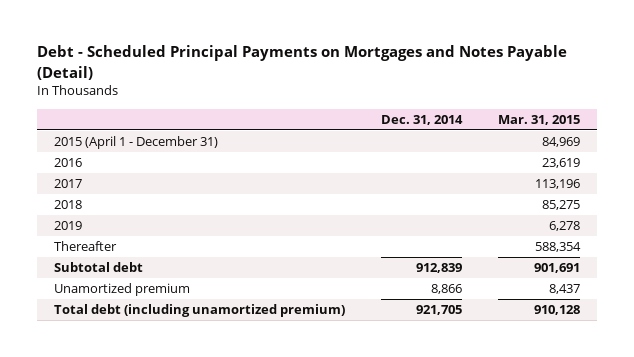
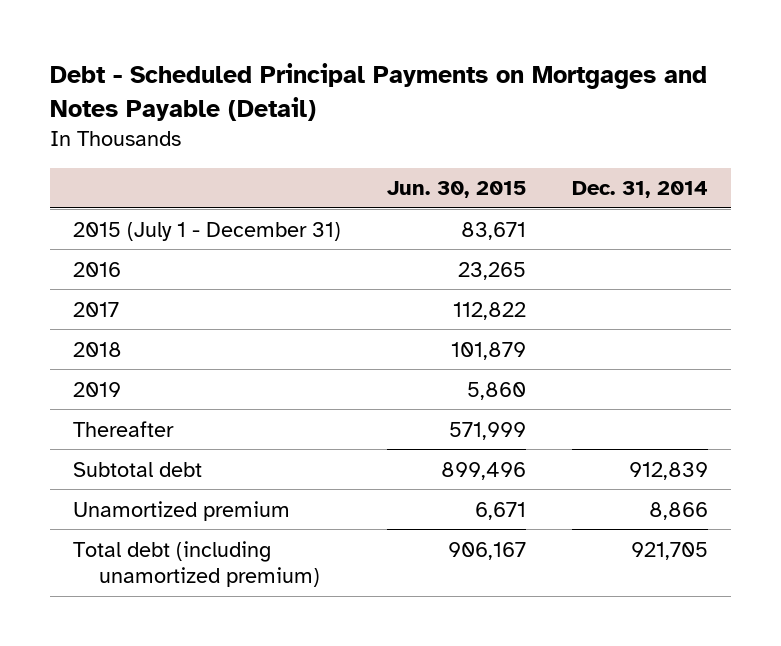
[497,115,580,126] Mar. 31, 2015 -> none
none -> [386,181,526,199] Jun. 30, 2015
[54,136,219,150] 2015 (April 1 - December 31) -> [72,221,341,241] 2015 (July 1 - December 31)

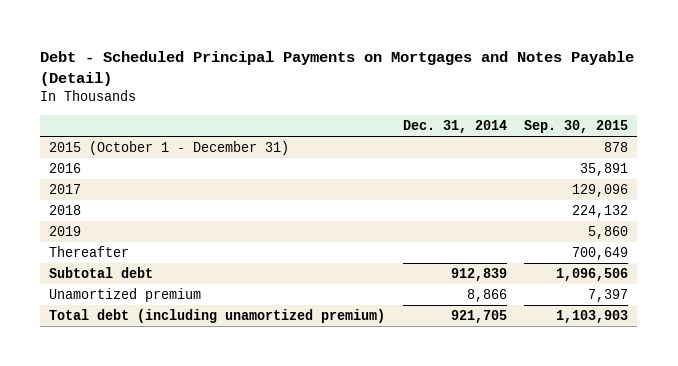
[386,181,526,199] Jun. 30, 2015 -> none
none -> [524,120,629,134] Sep. 30, 2015
[72,221,341,241] 2015 (July 1 - December 31) -> [49,141,290,156] 2015 (October 1 - December 31)

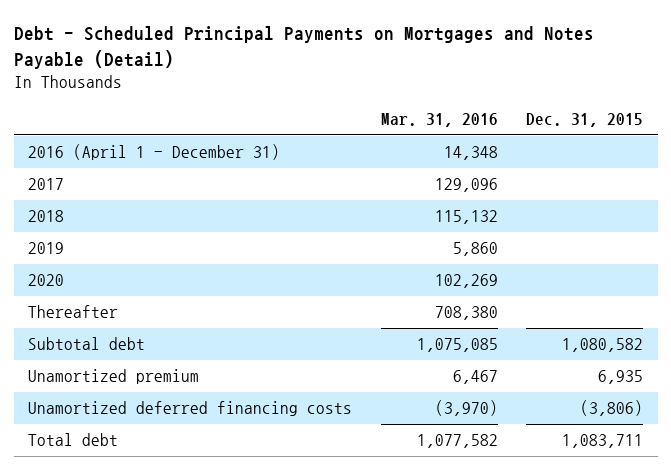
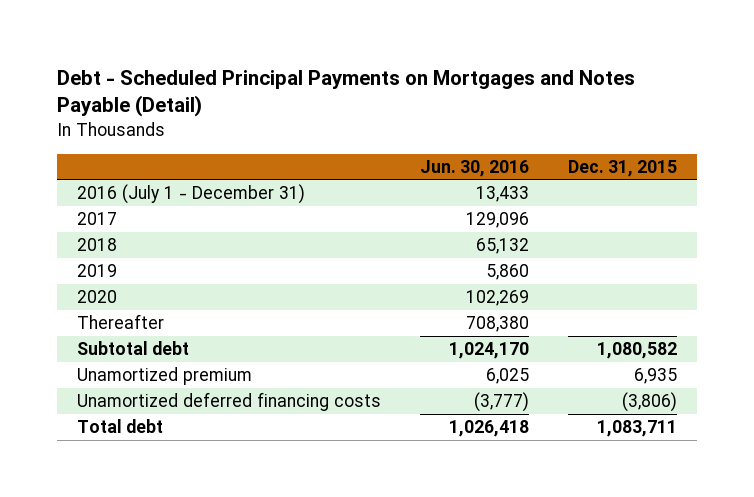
[380,113,498,128] Mar. 31, 2016 -> none
none -> [419,159,529,177] Jun. 30, 2016
[27,144,280,161] 2016 (April 1 - December 31) -> [76,184,305,205] 2016 (July 1 - December 31)

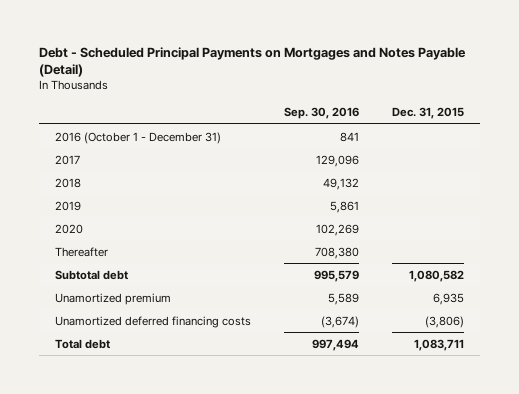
[419,159,529,177] Jun. 30, 2016 -> none
none -> [283,107,359,120] Sep. 30, 2016
[76,184,305,205] 2016 (July 1 - December 31) -> [55,131,222,144] 2016 (October 1 - December 31)

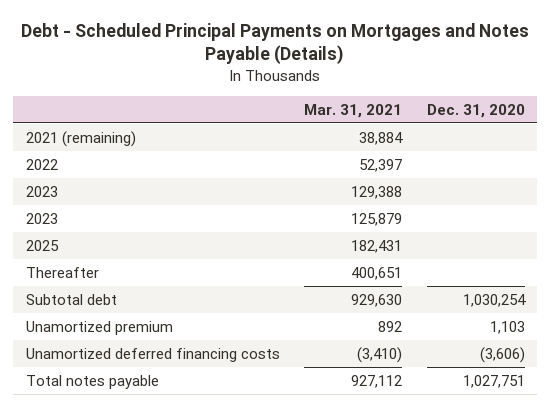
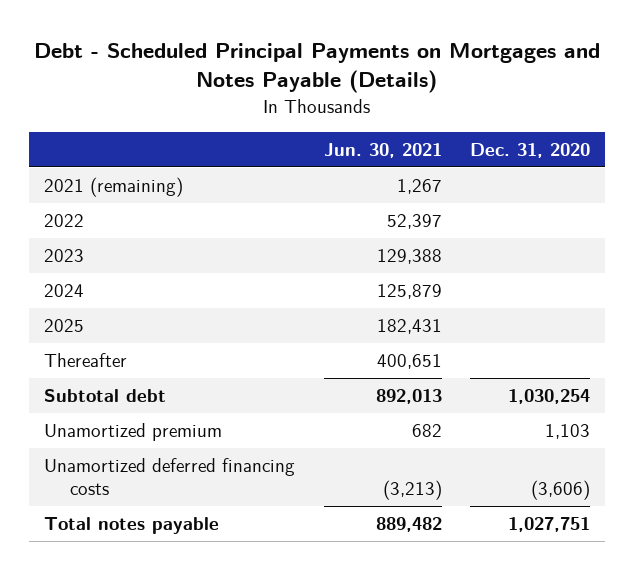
[304,103,403,118] Mar. 31, 2021 -> none
none -> [323,142,442,158] Jun. 30, 2021
[25,212,58,224] 2023 -> [43,284,84,298] 2024

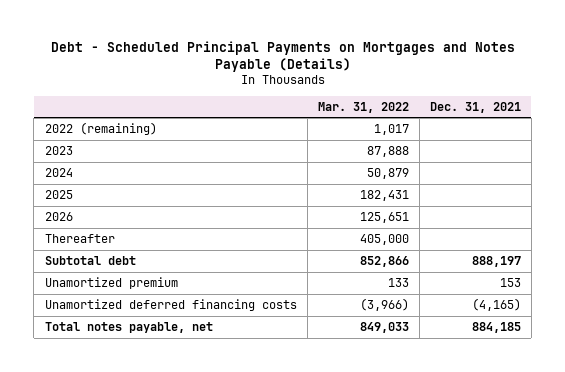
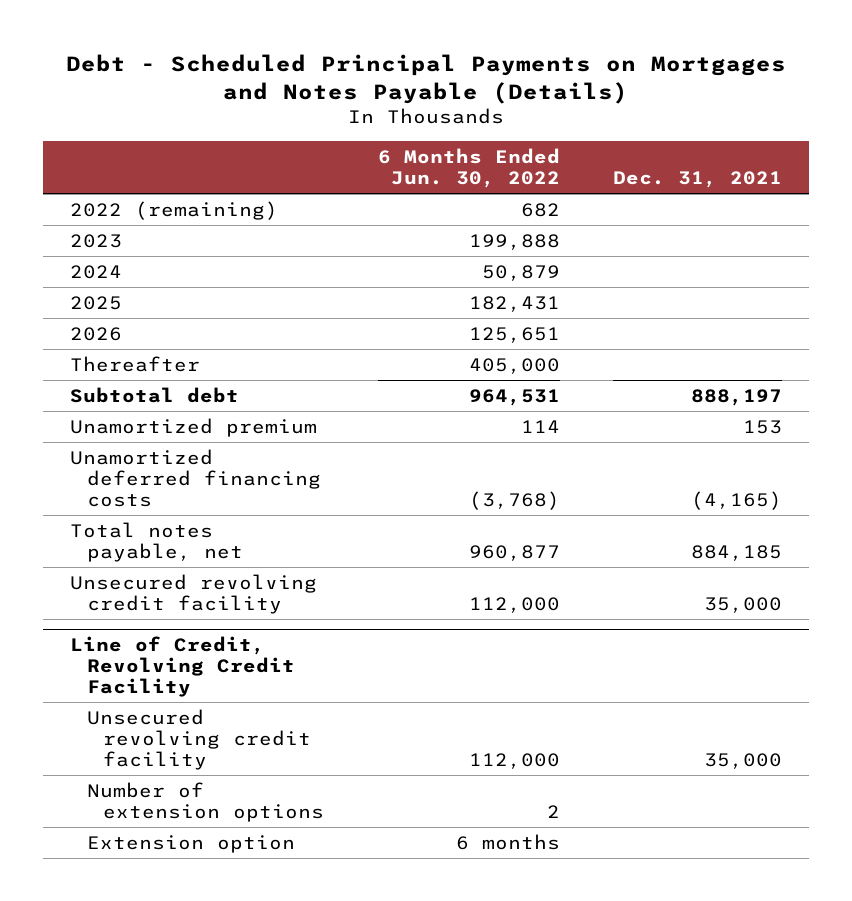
[317,101,409,113] Mar. 31, 2022 -> none
none -> [377,147,560,188] 6 Months Ended Jun. 30, 2022
none -> [70,573,318,614] Unsecured revolving credit facility
none -> [70,636,295,697] Line of Credit, Revolving Credit Facility
none -> [86,708,311,770] Unsecured revolving credit facility
none -> [86,781,324,822] Number of extension options
none -> [86,834,295,853] Extension option

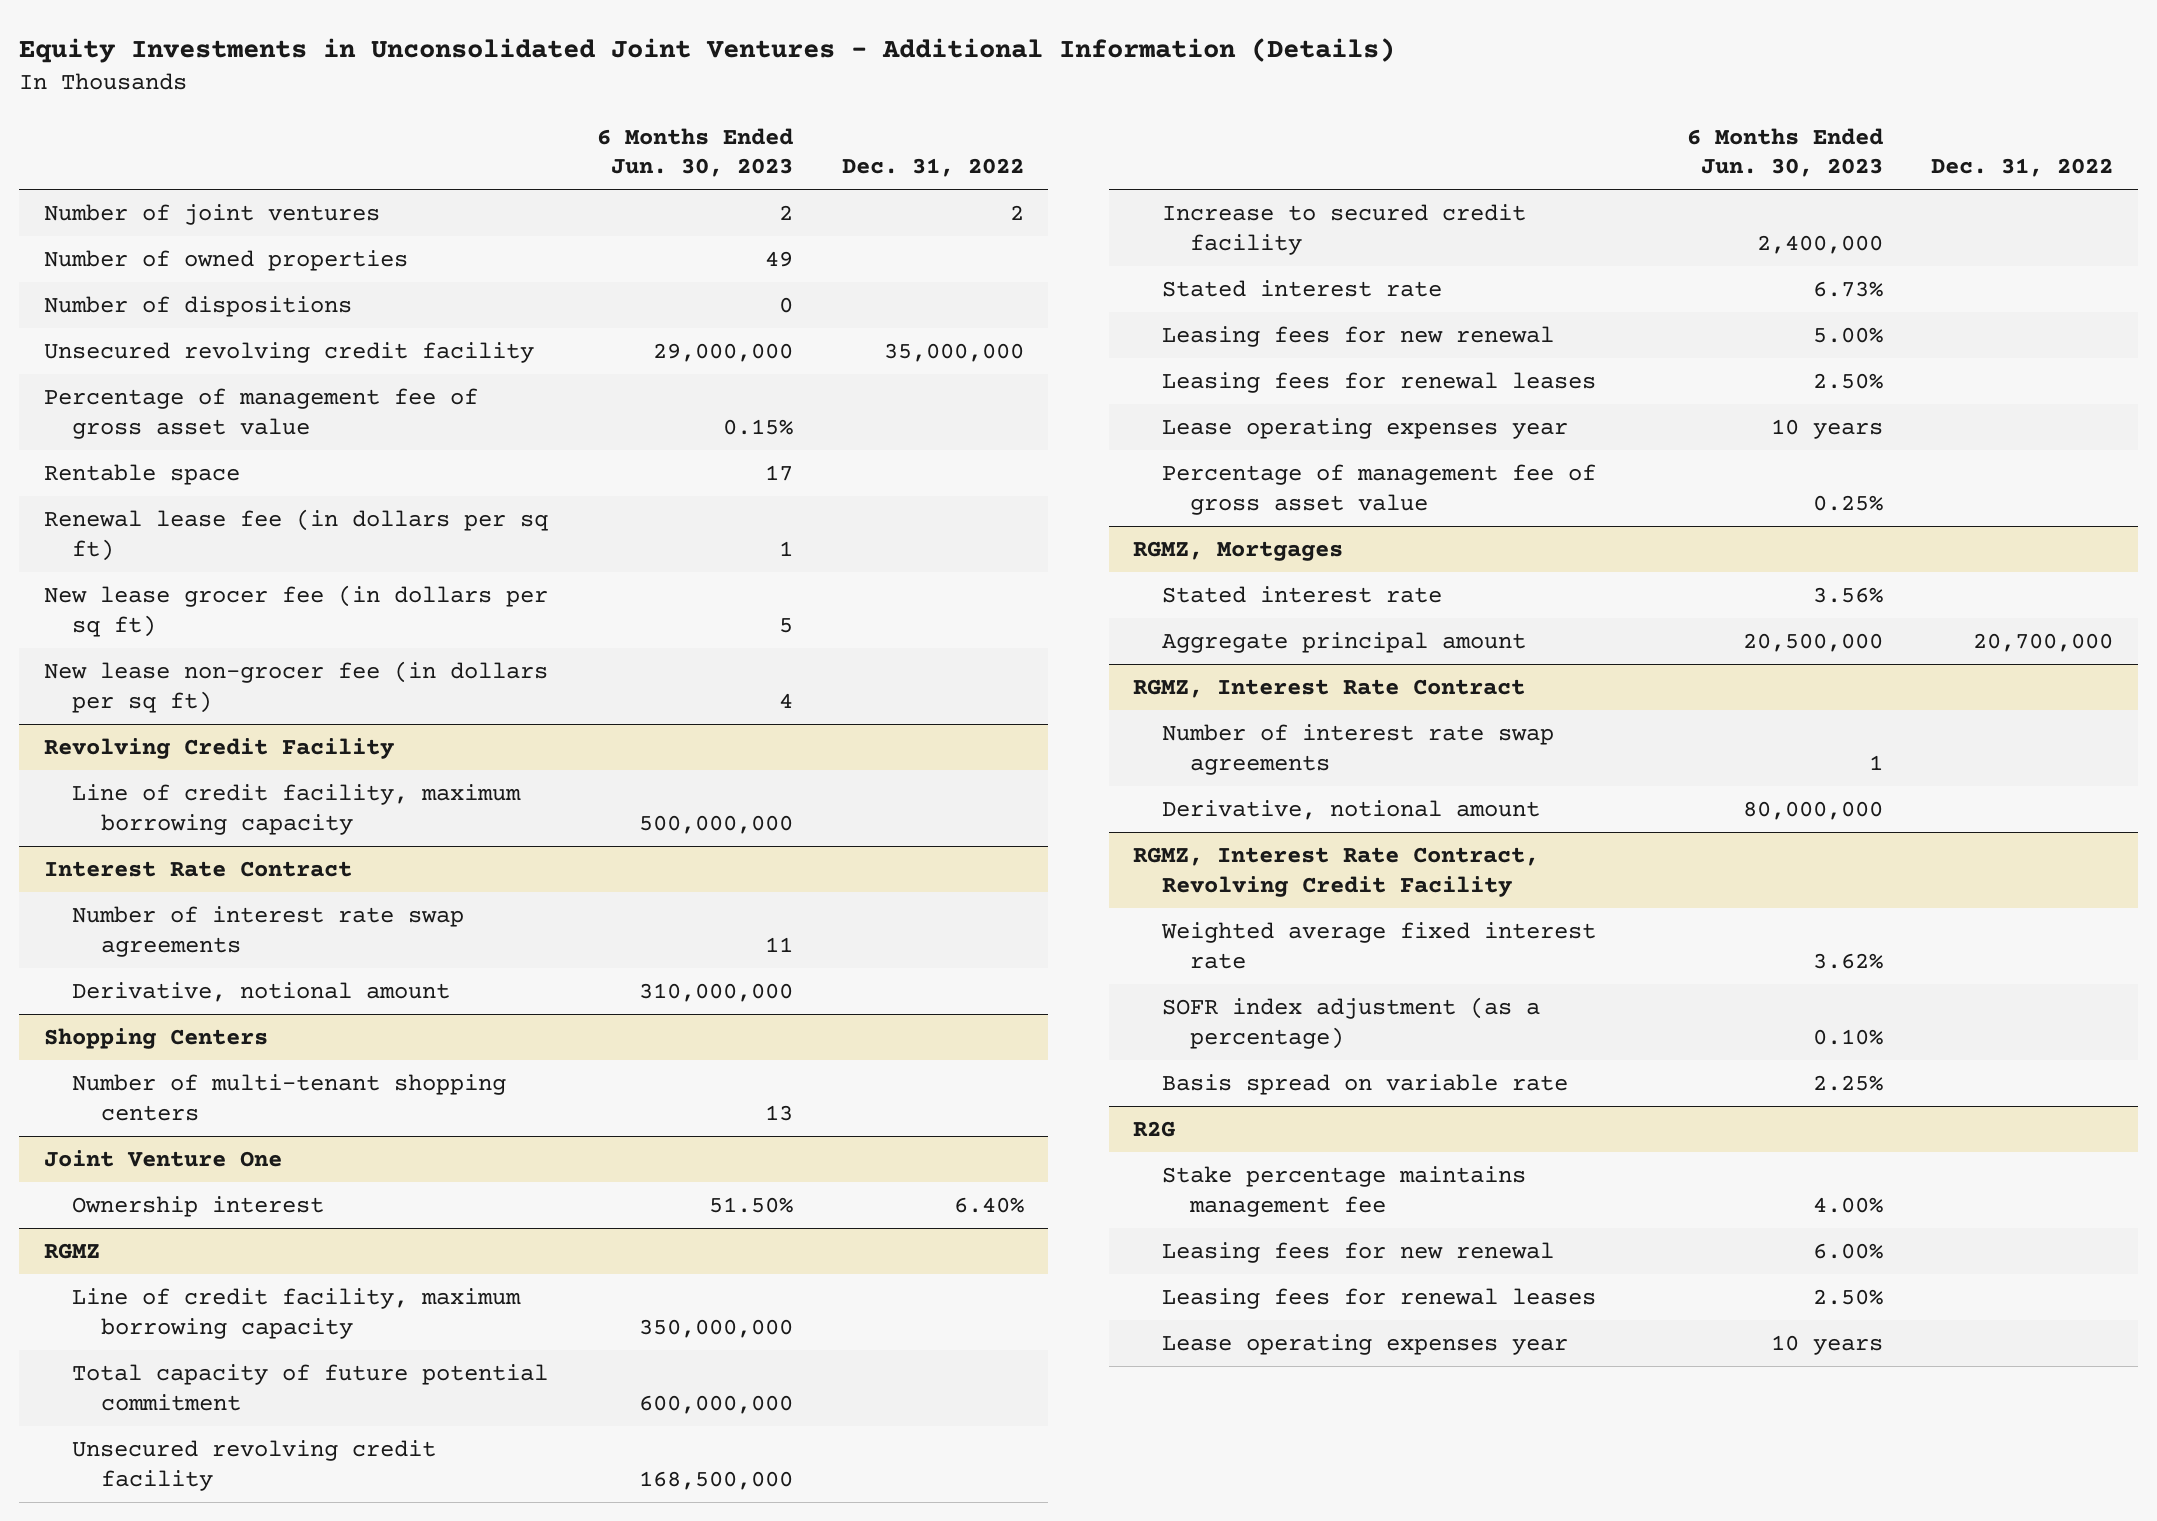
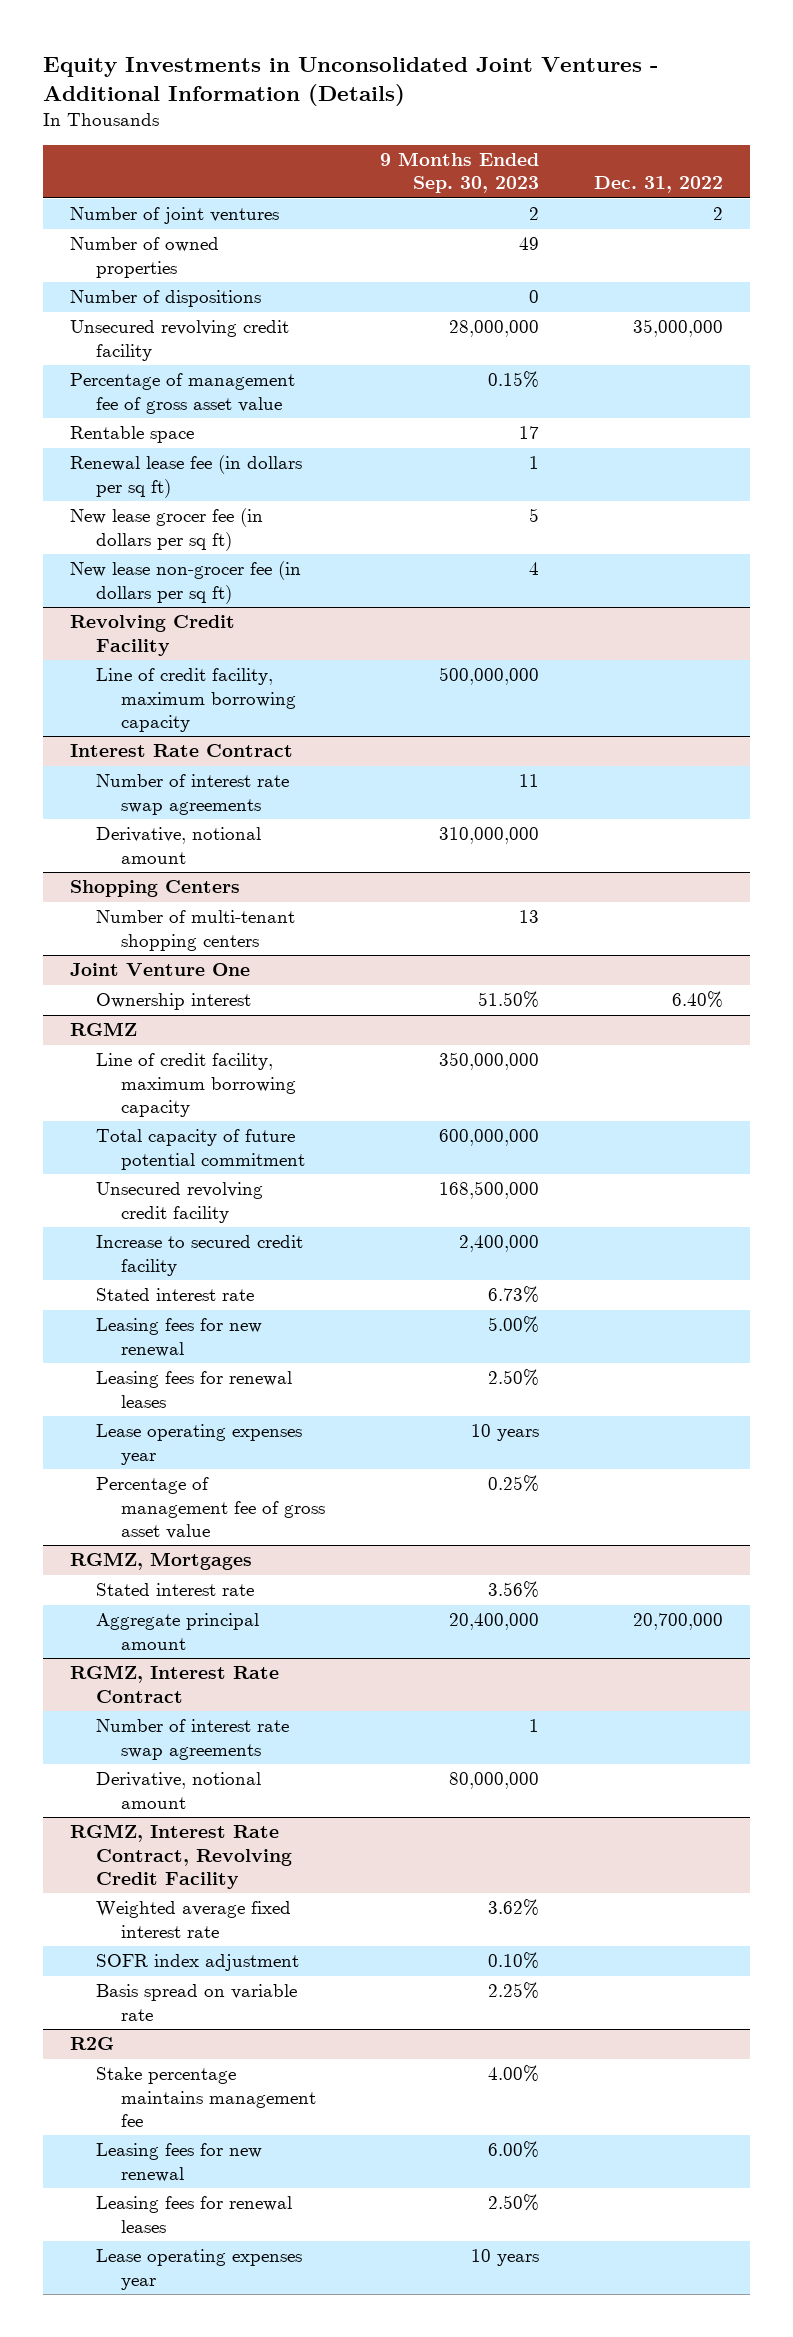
[597,127,794,178] 6 Months Ended Jun. 30, 2023 -> none
none -> [380,151,540,194] 9 Months Ended Sep. 30, 2023
[1161,997,1540,1049] SOFR index adjustment (as a percentage) -> [95,1954,299,1972] SOFR index adjustment

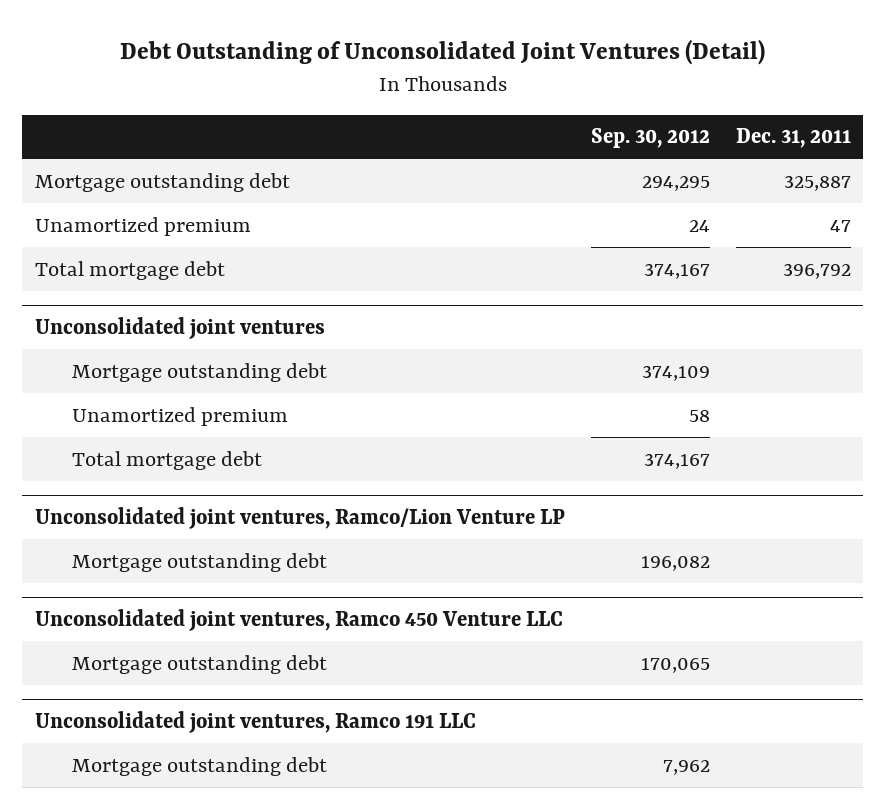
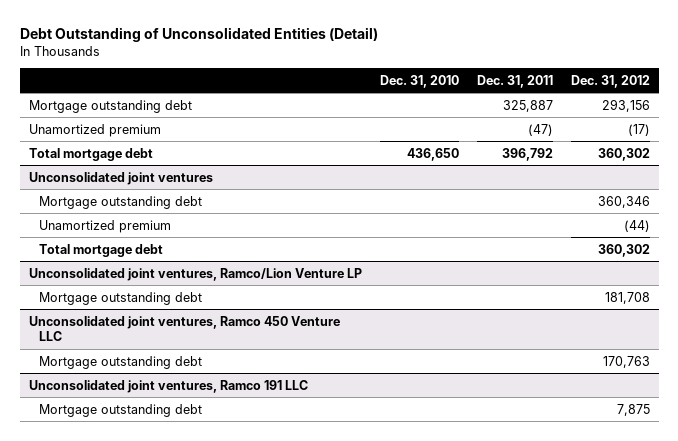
[119,39,765,66] Debt Outstanding of Unconsolidated Joint Ventures (Detail) -> [19,26,378,42] Debt Outstanding of Unconsolidated Entities (Detail)
[590,128,710,149] Sep. 30, 2012 -> none
none -> [379,74,459,88] Dec. 31, 2010
none -> [570,74,650,88] Dec. 31, 2012
[829,219,851,232] 47 -> [527,123,553,136] (47)

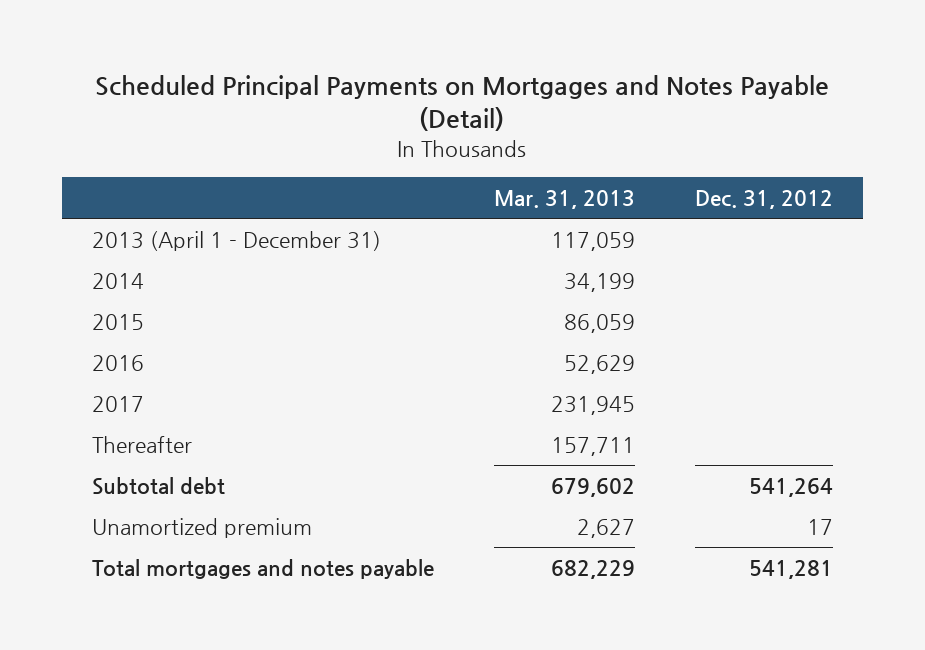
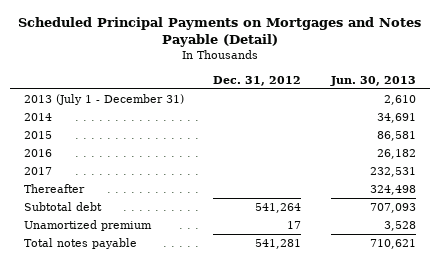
[493,189,635,209] Mar. 31, 2013 -> none
none -> [329,75,416,86] Jun. 30, 2013
[91,231,381,252] 2013 (April 1 - December 31) -> [24,94,185,106] 2013 (July 1 - December 31)
[91,559,434,580] Total mortgages and notes payable -> [24,238,138,250] Total notes payable

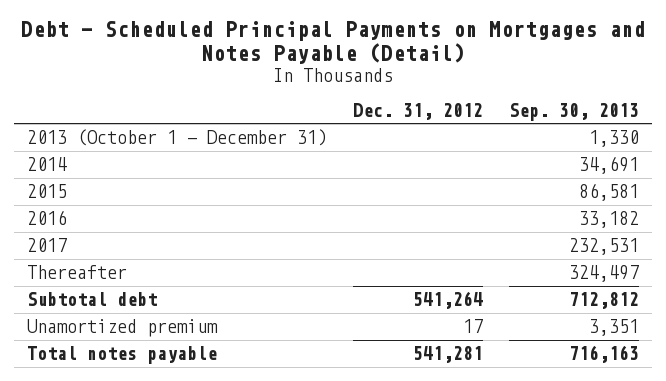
[17,17,421,48] Scheduled Principal Payments on Mortgages and Notes Payable (Detail) -> [20,21,645,64] Debt - Scheduled Principal Payments on Mortgages and Notes Payable (Detail)
[329,75,416,86] Jun. 30, 2013 -> none
none -> [509,103,640,122] Sep. 30, 2013
[24,94,185,106] 2013 (July 1 - December 31) -> [26,129,327,147] 2013 (October 1 - December 31)

